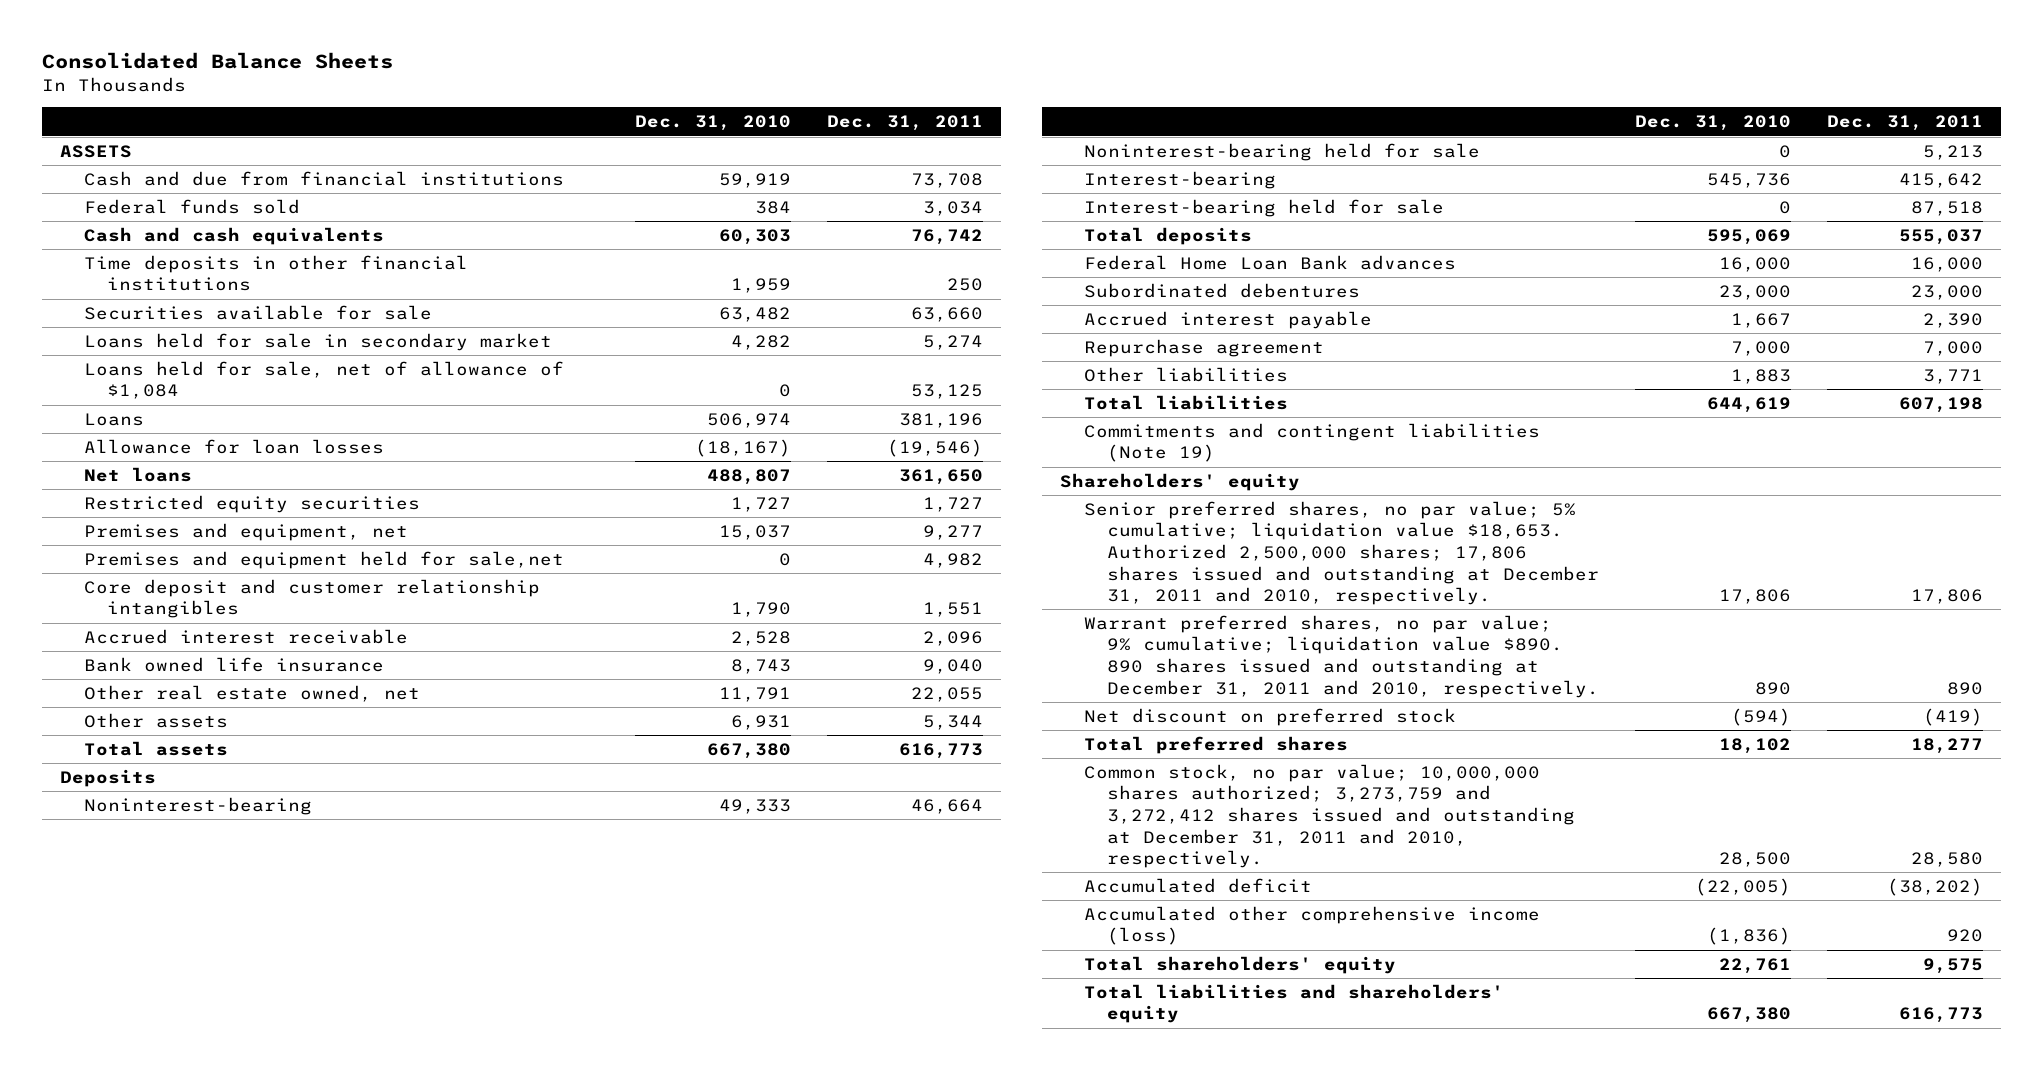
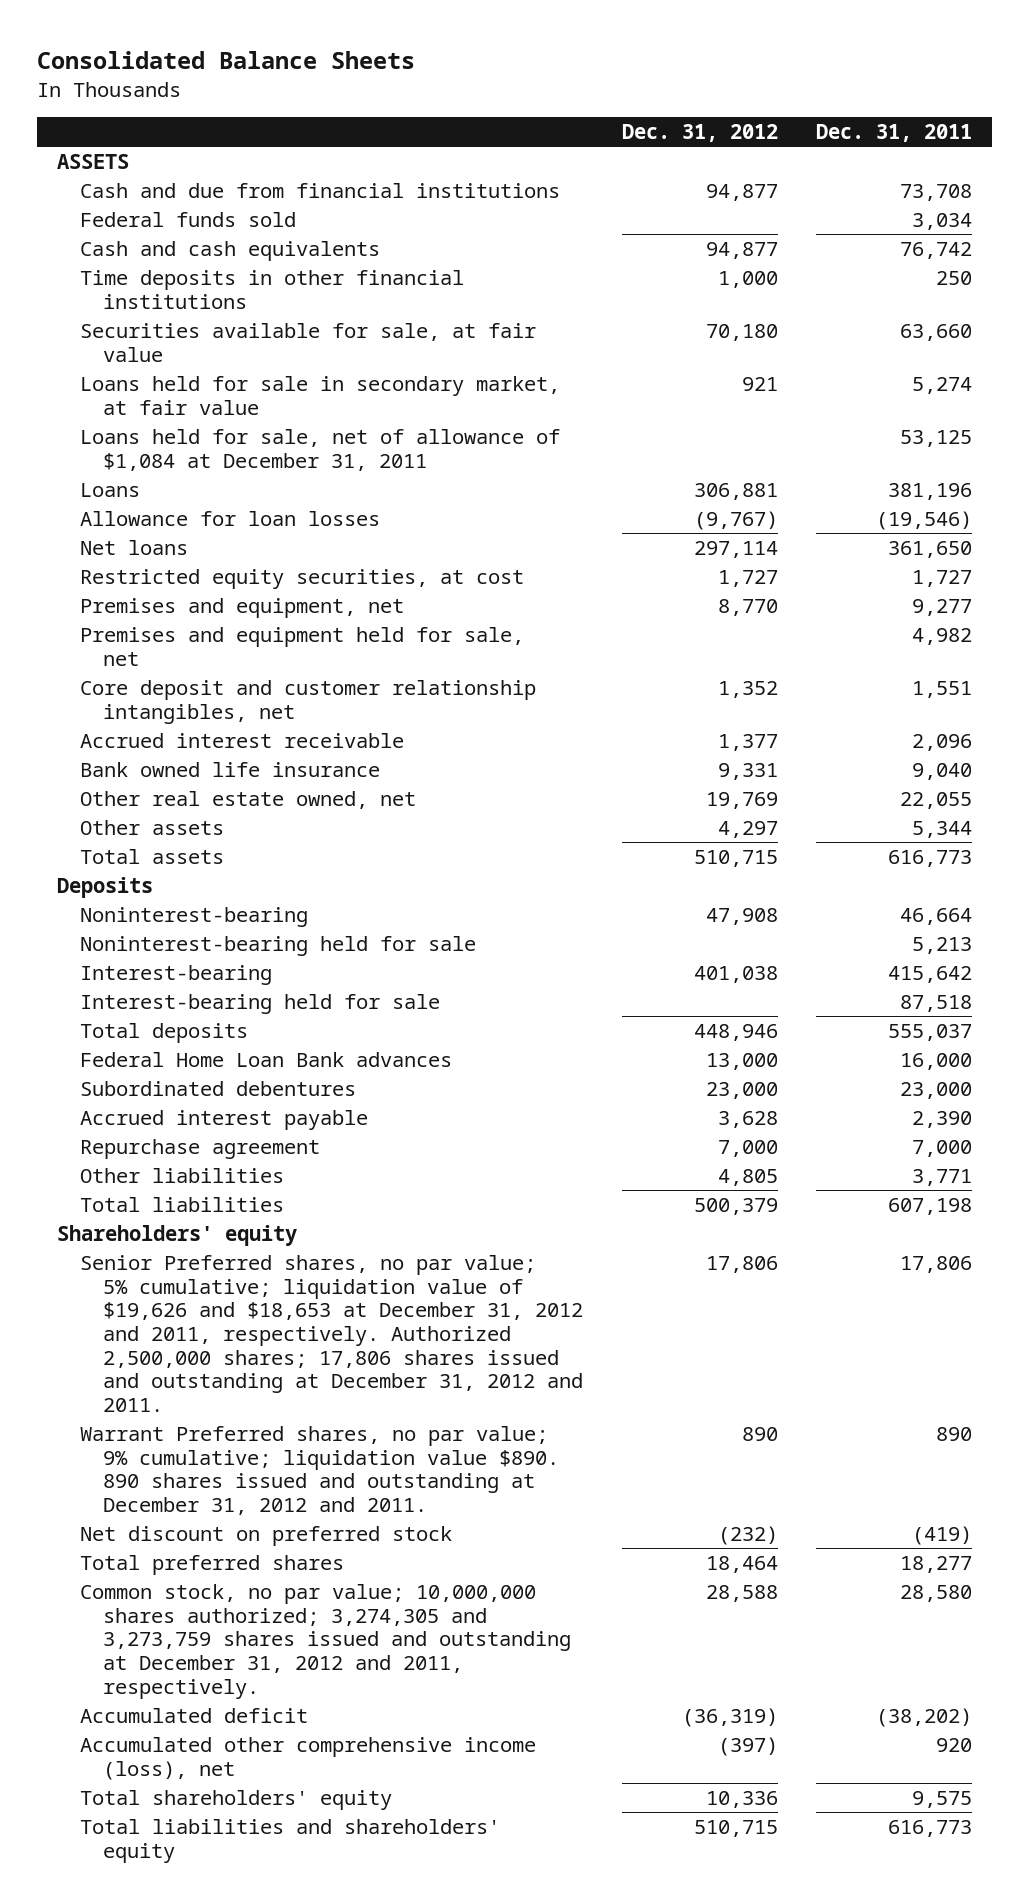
[634,115,791,132] Dec. 31, 2010 -> none
none -> [621,123,778,142] Dec. 31, 2012
[83,304,432,320] Securities available for sale -> [79,322,536,362] Securities available for sale, at fair value
[83,332,552,351] Loans held for sale in secondary market -> [79,375,560,415] Loans held for sale in secondary market, at fair value
[83,360,564,400] Loans held for sale, net of allowance of $1,084 -> [79,428,560,471] Loans held for sale, net of allowance of $1,084 at December 31, 2011
[83,494,420,513] Restricted equity securities -> [79,568,524,589] Restricted equity securities, at cost
[83,550,564,569] Premises and equipment held for sale,net -> [79,626,524,666] Premises and equipment held for sale, net
[83,578,540,619] Core deposit and customer relationship intangibles -> [79,679,536,724] Core deposit and customer relationship intangibles, net
[1083,422,1540,463] Commitments and contingent liabilities (Note 19) -> none
[1083,500,1599,606] Senior preferred shares, no par value; 5% cumulative; liquidation value $18,653. Authorized 2,500,000 shares; 17,806 shares issued and outstanding at December 31, 2011 and 2010, respectively. -> [79,1254,584,1413] Senior Preferred shares, no par value; 5% cumulative; liquidation value of $19,626 and $18,653 at December 31, 2012 and 2011, respectively. Authorized 2,500,000 shares; 17,806 shares issued and outstanding at December 31, 2012 and 2011.
[1083,614,1599,698] Warrant preferred shares, no par value; 9% cumulative; liquidation value $890. 890 shares issued and outstanding at December 31, 2011 and 2010, respectively. -> [79,1425,560,1515] Warrant Preferred shares, no par value; 9% cumulative; liquidation value $890. 890 shares issued and outstanding at December 31, 2012 and 2011.
[1083,763,1575,869] Common stock, no par value; 10,000,000 shares authorized; 3,273,759 and 3,272,412 shares issued and outstanding at December 31, 2011 and 2010, respectively. -> [79,1583,572,1699] Common stock, no par value; 10,000,000 shares authorized; 3,274,305 and 3,273,759 shares issued and outstanding at December 31, 2012 and 2011, respectively.
[1083,905,1540,946] Accumulated other comprehensive income (loss) -> [79,1736,536,1780] Accumulated other comprehensive income (loss), net

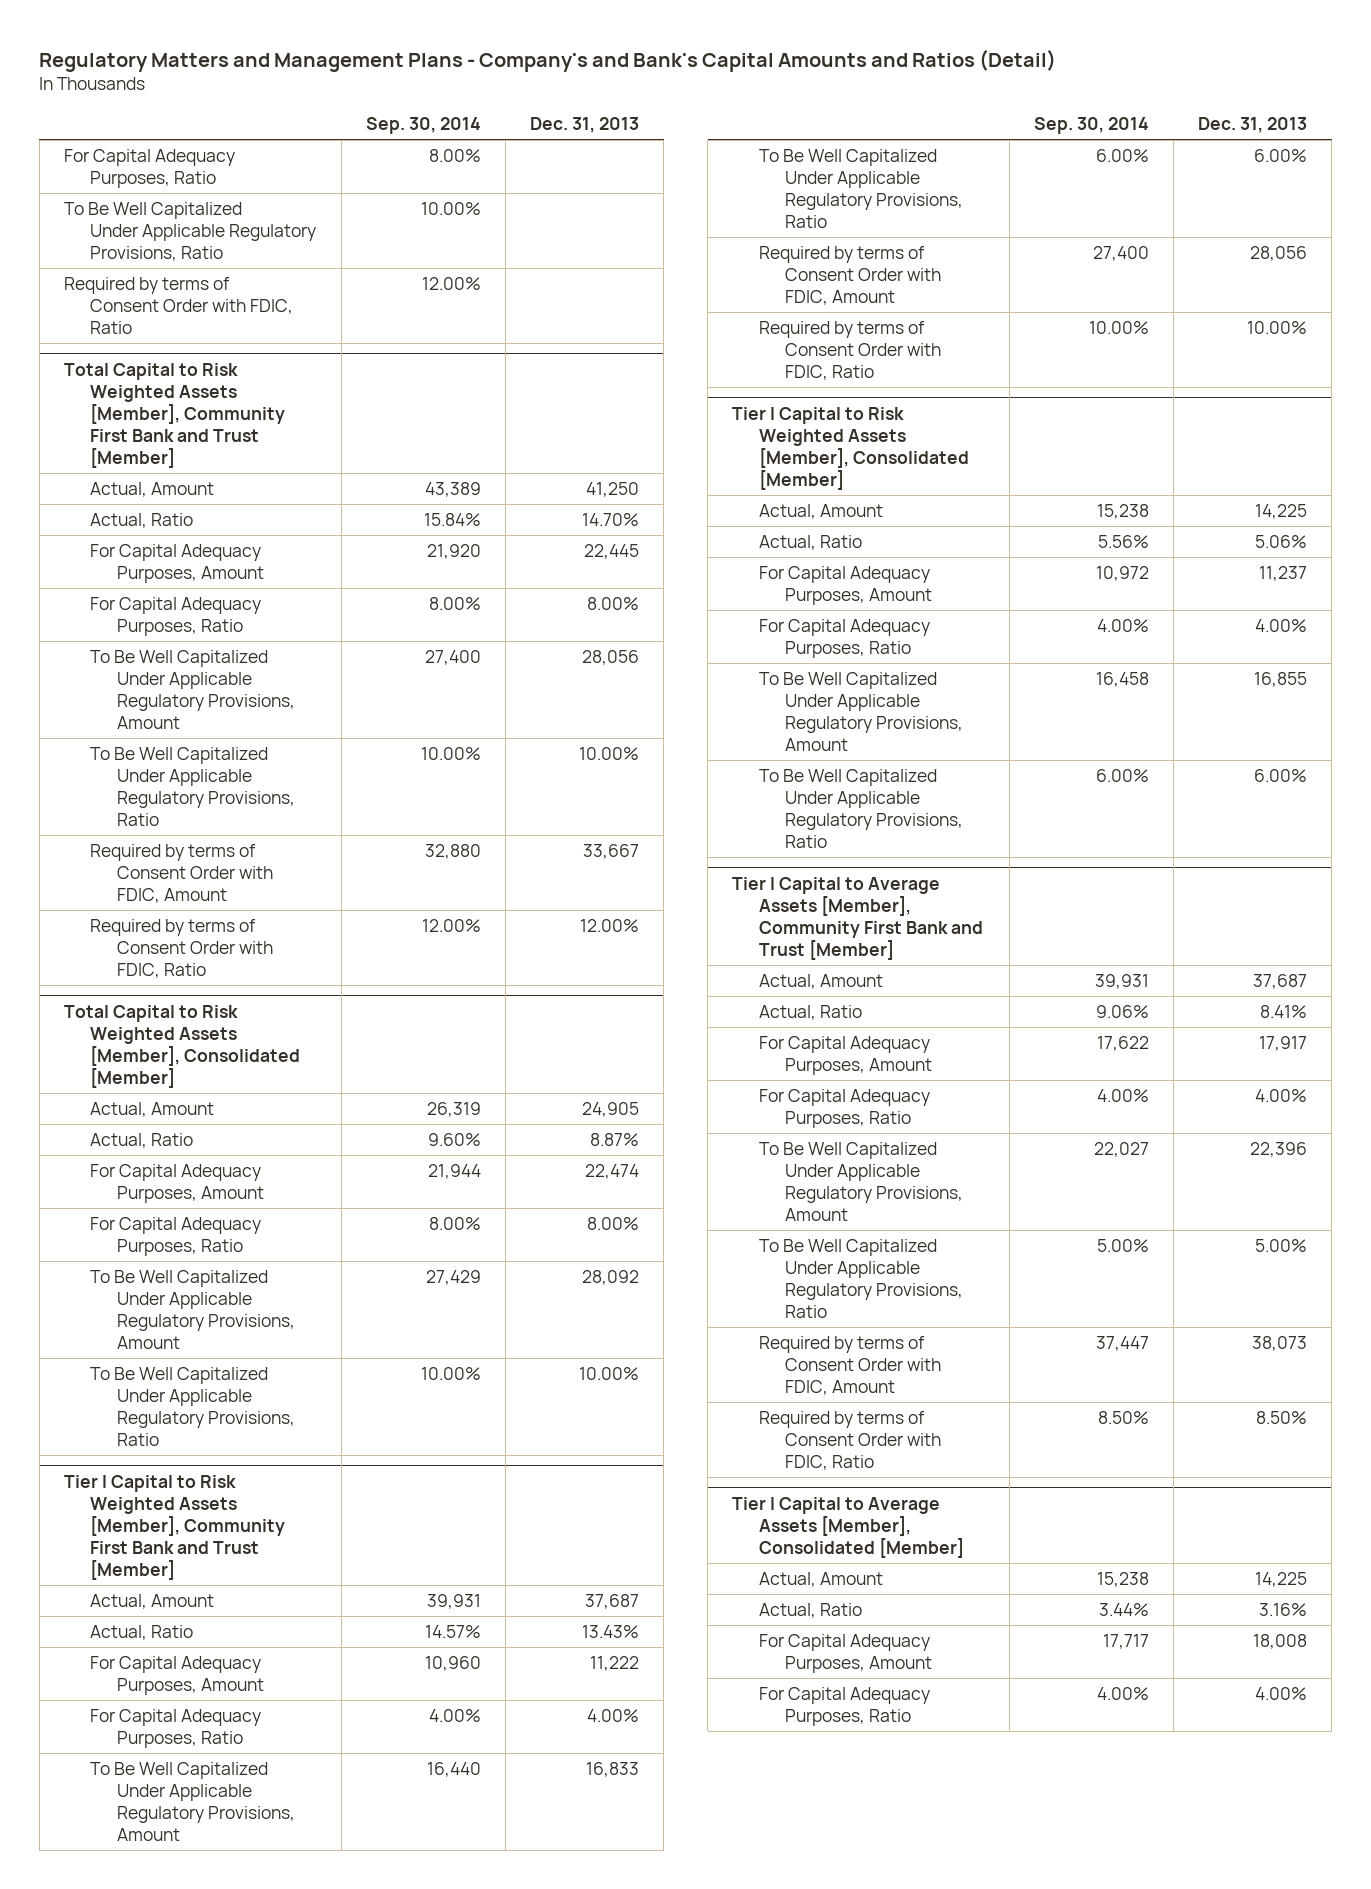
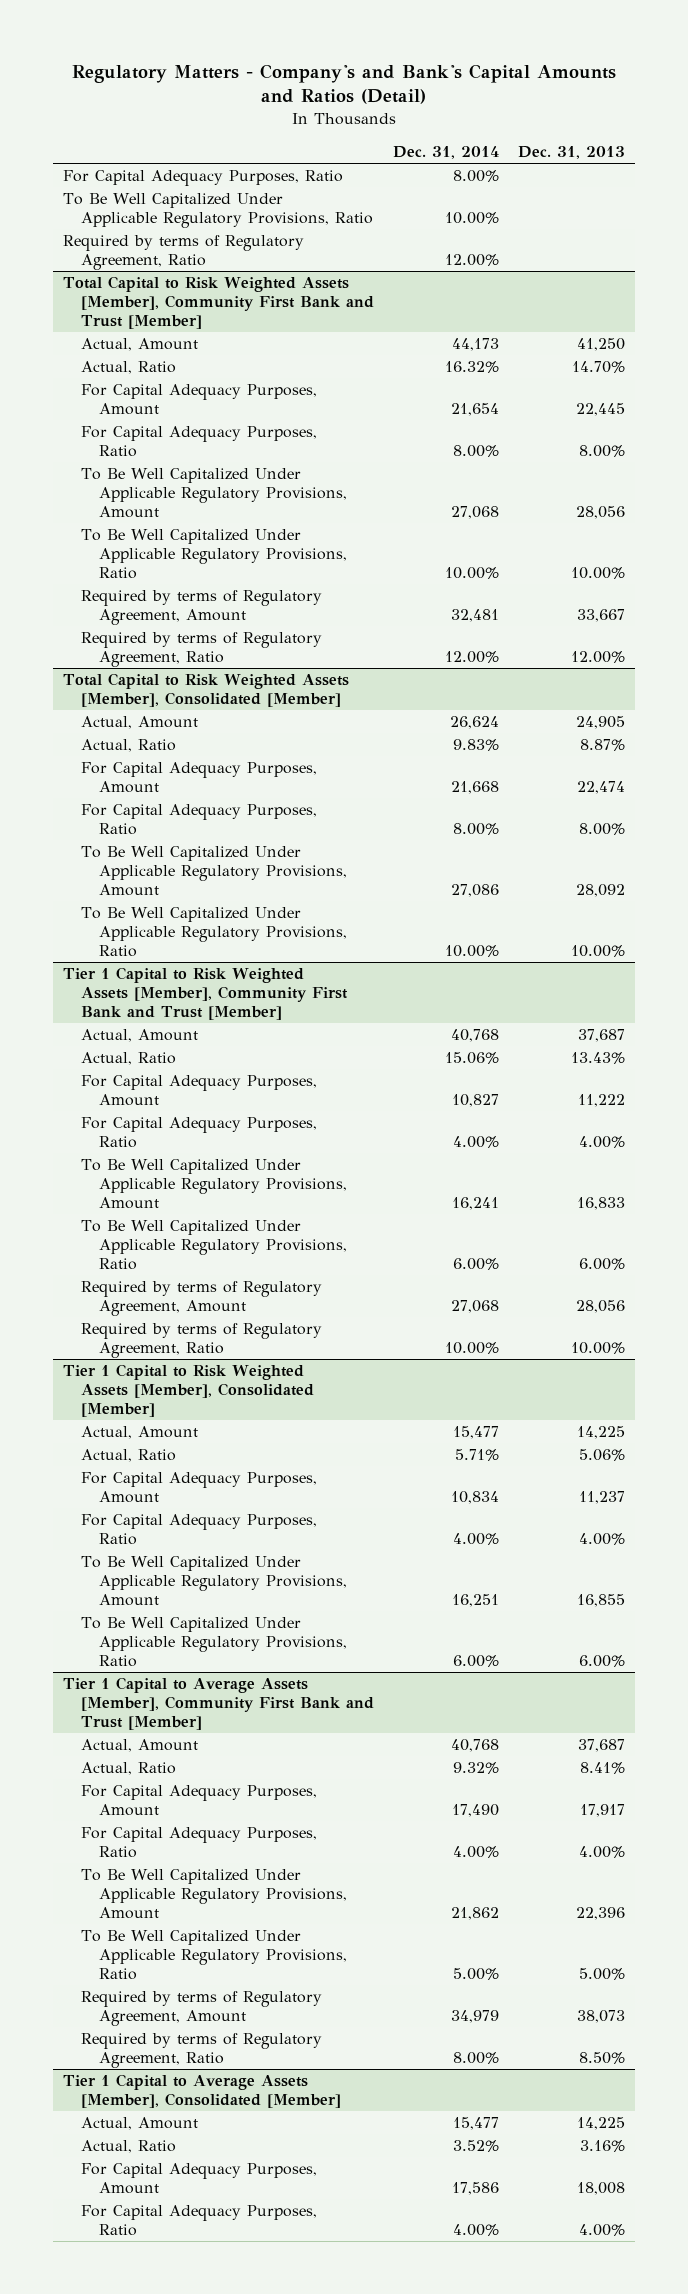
[39,48,1057,72] Regulatory Matters and Management Plans - Company's and Bank's Capital Amounts and Ratios (Detail) -> [71,63,616,105] Regulatory Matters - Company's and Bank's Capital Amounts and Ratios (Detail)
[365,116,481,134] Sep. 30, 2014 -> none
none -> [392,145,499,159] Dec. 31, 2014
[63,277,294,334] Required by terms of Consent Order with FDIC, Ratio -> [62,235,304,270] Required by terms of Regulatory Agreement, Ratio
[90,844,273,903] Required by terms of Consent Order with FDIC, Amount -> [80,590,322,625] Required by terms of Regulatory Agreement, Amount
[90,919,273,978] Required by terms of Consent Order with FDIC, Ratio -> [80,632,322,667] Required by terms of Regulatory Agreement, Ratio
[63,1475,286,1580] Tier I Capital to Risk Weighted Assets [Member], Community First Bank and Trust [Member] -> [62,967,348,1020] Tier 1 Capital to Risk Weighted Assets [Member], Community First Bank and Trust [Member]
[758,246,942,305] Required by terms of Consent Order with FDIC, Amount -> [80,1281,322,1316] Required by terms of Regulatory Agreement, Amount
[758,321,942,380] Required by terms of Consent Order with FDIC, Ratio -> [80,1323,322,1358] Required by terms of Regulatory Agreement, Ratio
[732,407,969,490] Tier I Capital to Risk Weighted Assets [Member], Consolidated [Member] -> [62,1364,314,1417] Tier 1 Capital to Risk Weighted Assets [Member], Consolidated [Member]
[732,877,983,960] Tier I Capital to Average Assets [Member], Community First Bank and Trust [Member] -> [62,1677,374,1730] Tier 1 Capital to Average Assets [Member], Community First Bank and Trust [Member]
[758,1336,942,1395] Required by terms of Consent Order with FDIC, Amount -> [80,1991,322,2026] Required by terms of Regulatory Agreement, Amount
[758,1411,942,1470] Required by terms of Consent Order with FDIC, Ratio -> [80,2033,322,2068] Required by terms of Regulatory Agreement, Ratio
[732,1497,964,1558] Tier I Capital to Average Assets [Member], Consolidated [Member] -> [62,2074,341,2108] Tier 1 Capital to Average Assets [Member], Consolidated [Member]

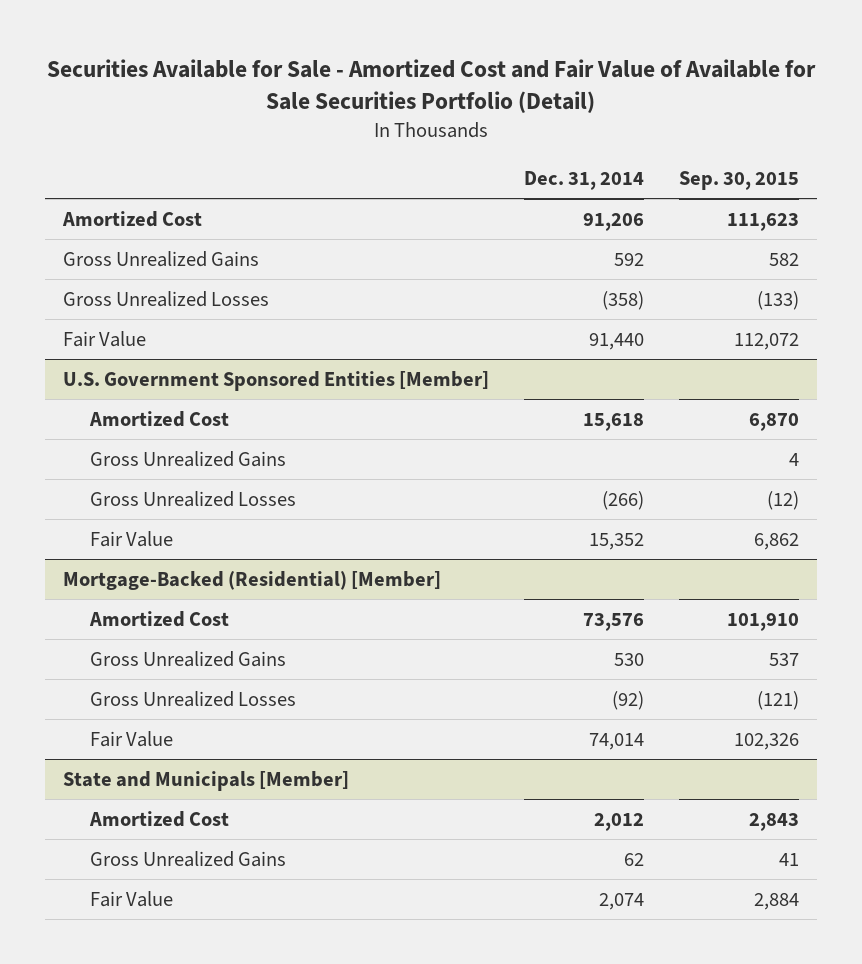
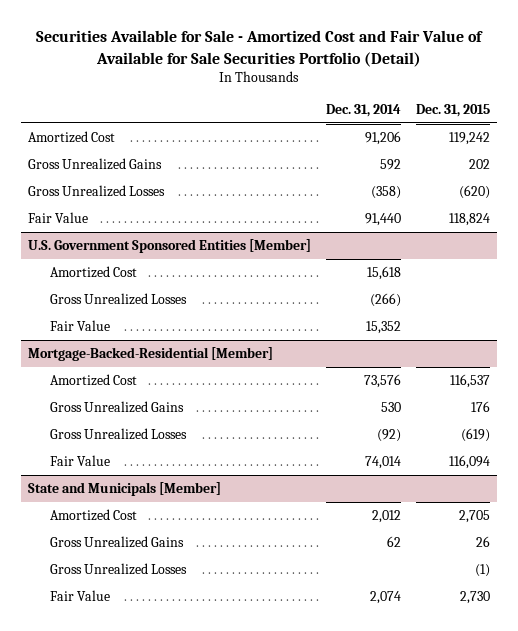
[679,170,800,190] Sep. 30, 2015 -> none
none -> [415,104,490,118] Dec. 31, 2015
[90,451,287,468] Gross Unrealized Gains -> none
[62,571,441,591] Mortgage-Backed (Residential) [Member] -> [28,347,274,362] Mortgage-Backed-Residential [Member]
none -> [49,563,187,576] Gross Unrealized Losses

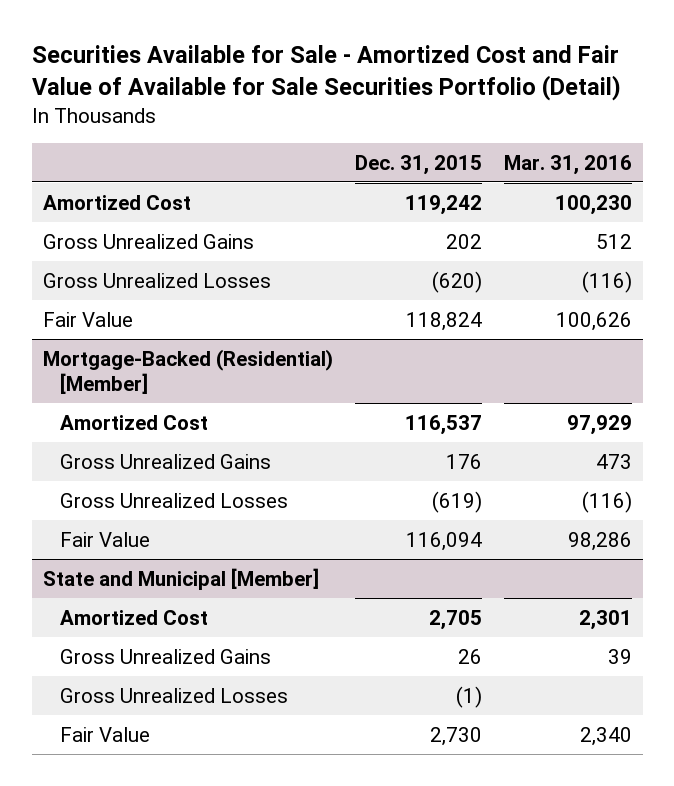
[325,104,401,118] Dec. 31, 2014 -> none
none -> [503,154,632,175] Mar. 31, 2016
[28,239,312,254] U.S. Government Sponsored Entities [Member] -> none
[49,266,137,279] Amortized Cost -> none
[49,293,187,306] Gross Unrealized Losses -> none
[49,320,110,332] Fair Value -> none
[28,347,274,362] Mortgage-Backed-Residential [Member] -> [42,348,333,394] Mortgage-Backed (Residential) [Member]
[28,482,222,497] State and Municipals [Member] -> [42,567,319,590] State and Municipal [Member]

